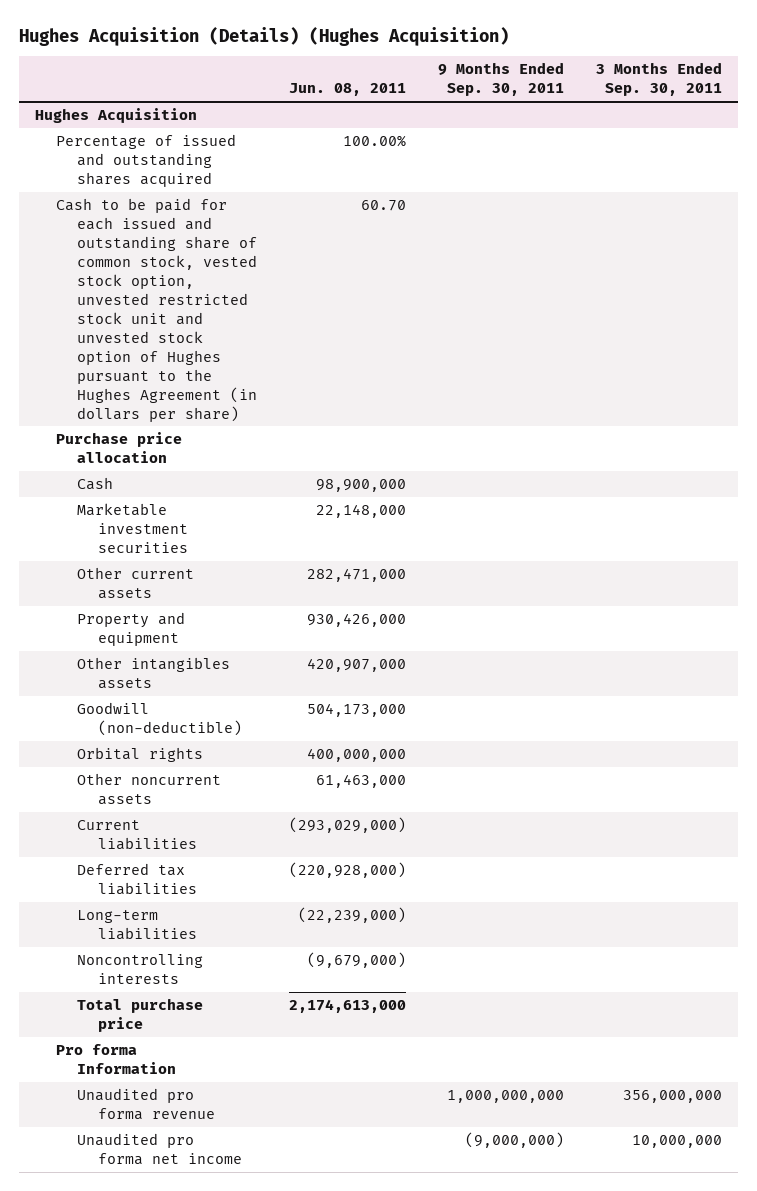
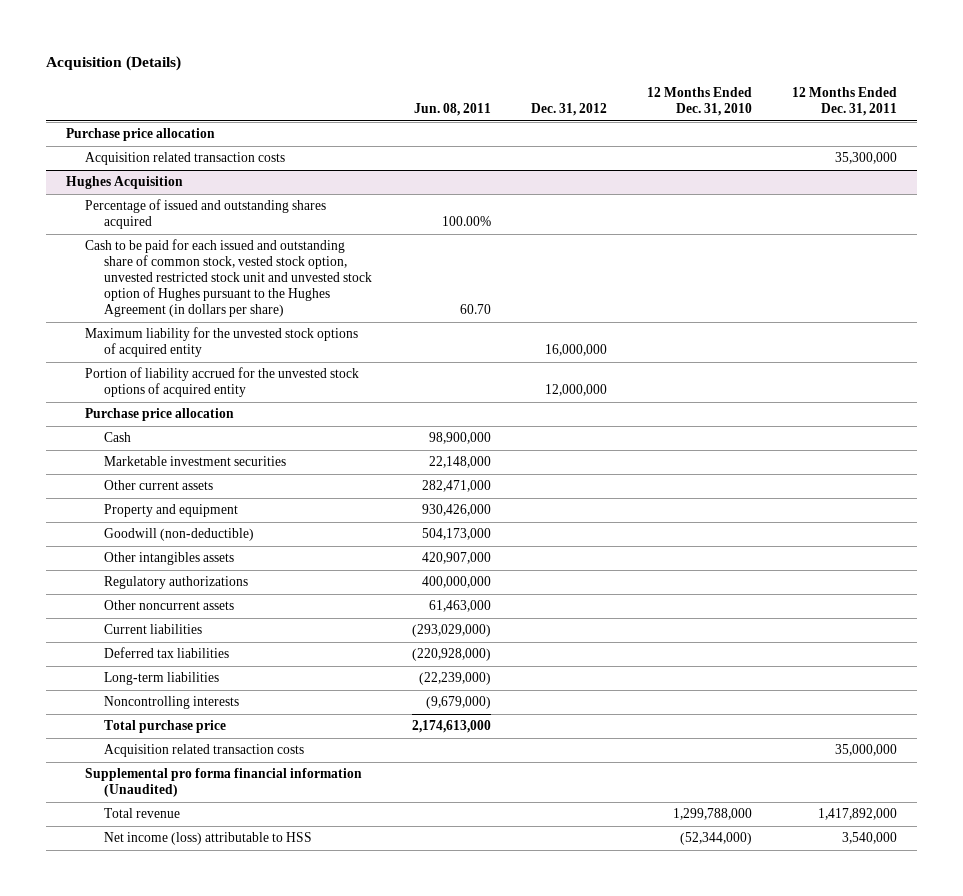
[18,26,509,46] Hughes Acquisition (Details) (Hughes Acquisition) -> [46,56,182,72] Acquisition (Details)
[438,62,565,97] 9 Months Ended Sep. 30, 2011 -> none
[596,62,723,97] 3 Months Ended Sep. 30, 2011 -> none
none -> [530,103,607,117] Dec. 31, 2012
none -> [646,87,752,117] 12 Months Ended Dec. 31, 2010
none -> [791,87,897,117] 12 Months Ended Dec. 31, 2011
none -> [66,128,216,142] Purchase price allocation
none -> [85,152,286,166] Acquisition related transaction costs
none -> [85,327,359,358] Maximum liability for the unvested stock options of acquired entity
none -> [85,367,360,398] Portion of liability accrued for the unvested stock options of acquired entity
[76,657,230,690] Other intangibles assets -> [104,552,235,566] Other intangibles assets
[76,747,203,763] Orbital rights -> [104,576,249,590] Regulatory authorizations
none -> [104,744,305,758] Acquisition related transaction costs
[55,1044,176,1075] Pro forma Information -> [85,768,363,798] Supplemental pro forma financial information (Unaudited)
[76,1088,215,1121] Unaudited pro forma revenue -> [104,808,181,819] Total revenue
[76,1133,242,1166] Unaudited pro forma net income -> [104,832,313,846] Net income (loss) attributable to HSS

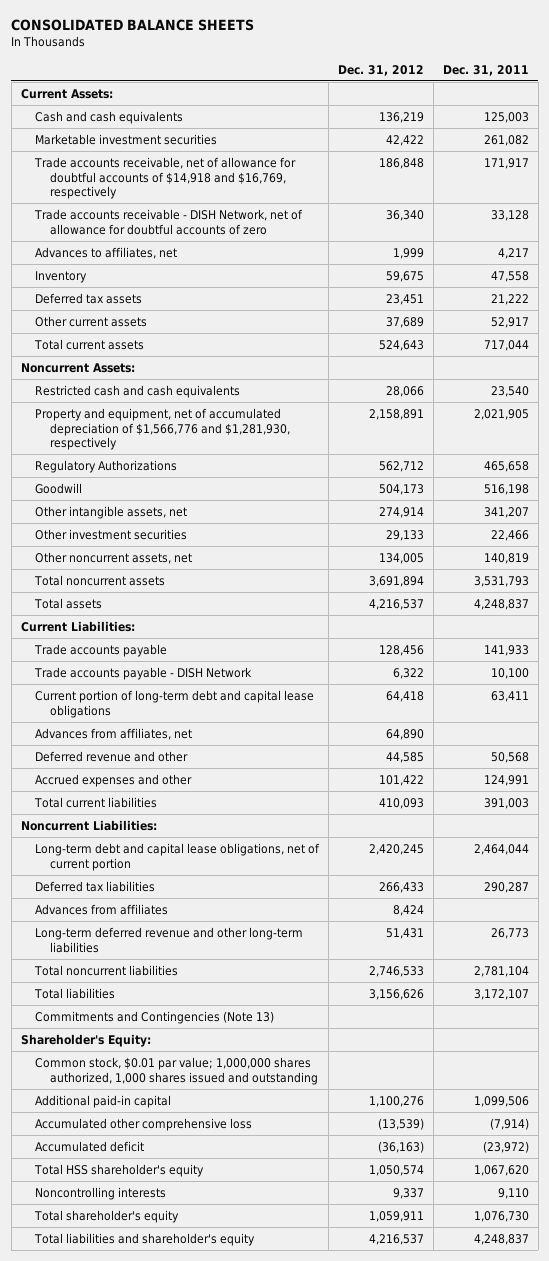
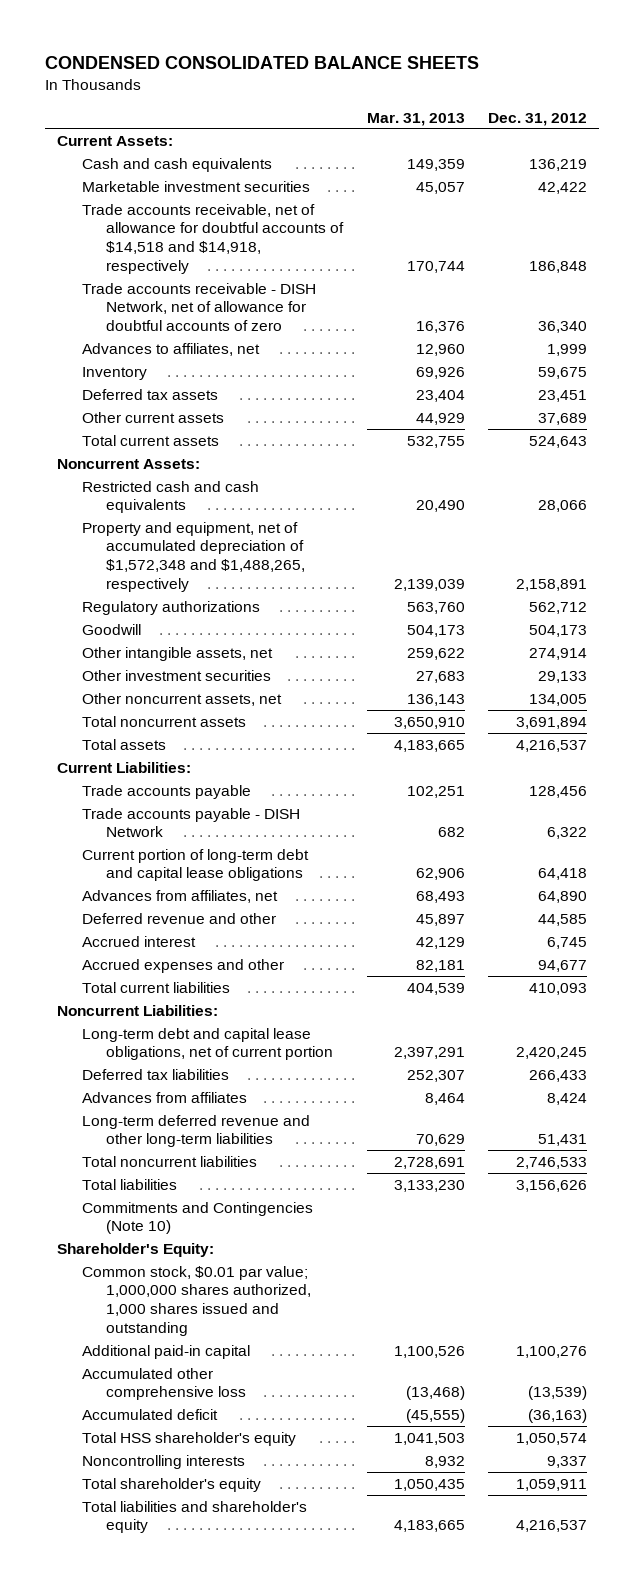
[11,18,255,31] CONSOLIDATED BALANCE SHEETS -> [45,56,480,70] CONDENSED CONSOLIDATED BALANCE SHEETS
[442,64,529,76] Dec. 31, 2011 -> none
none -> [366,112,465,126] Mar. 31, 2013
[34,156,297,200] Trade accounts receivable, net of allowance for doubtful accounts of $14,918 and $16,769, respectively -> [81,203,345,274] Trade accounts receivable, net of allowance for doubtful accounts of $14,518 and $14,918, respectively
[35,407,290,451] Property and equipment, net of accumulated depreciation of $1,566,776 and $1,281,930, respectively -> [81,521,306,592] Property and equipment, net of accumulated depreciation of $1,572,348 and $1,488,265, respectively
[35,459,178,473] Regulatory Authorizations -> [81,600,260,615] Regulatory authorizations
none -> [81,935,196,947] Accrued interest
[379,774,425,786] 101,422 -> [538,959,588,972] 94,677
[35,1010,275,1024] Commitments and Contingencies (Note 13) -> [81,1201,313,1235] Commitments and Contingencies (Note 10)

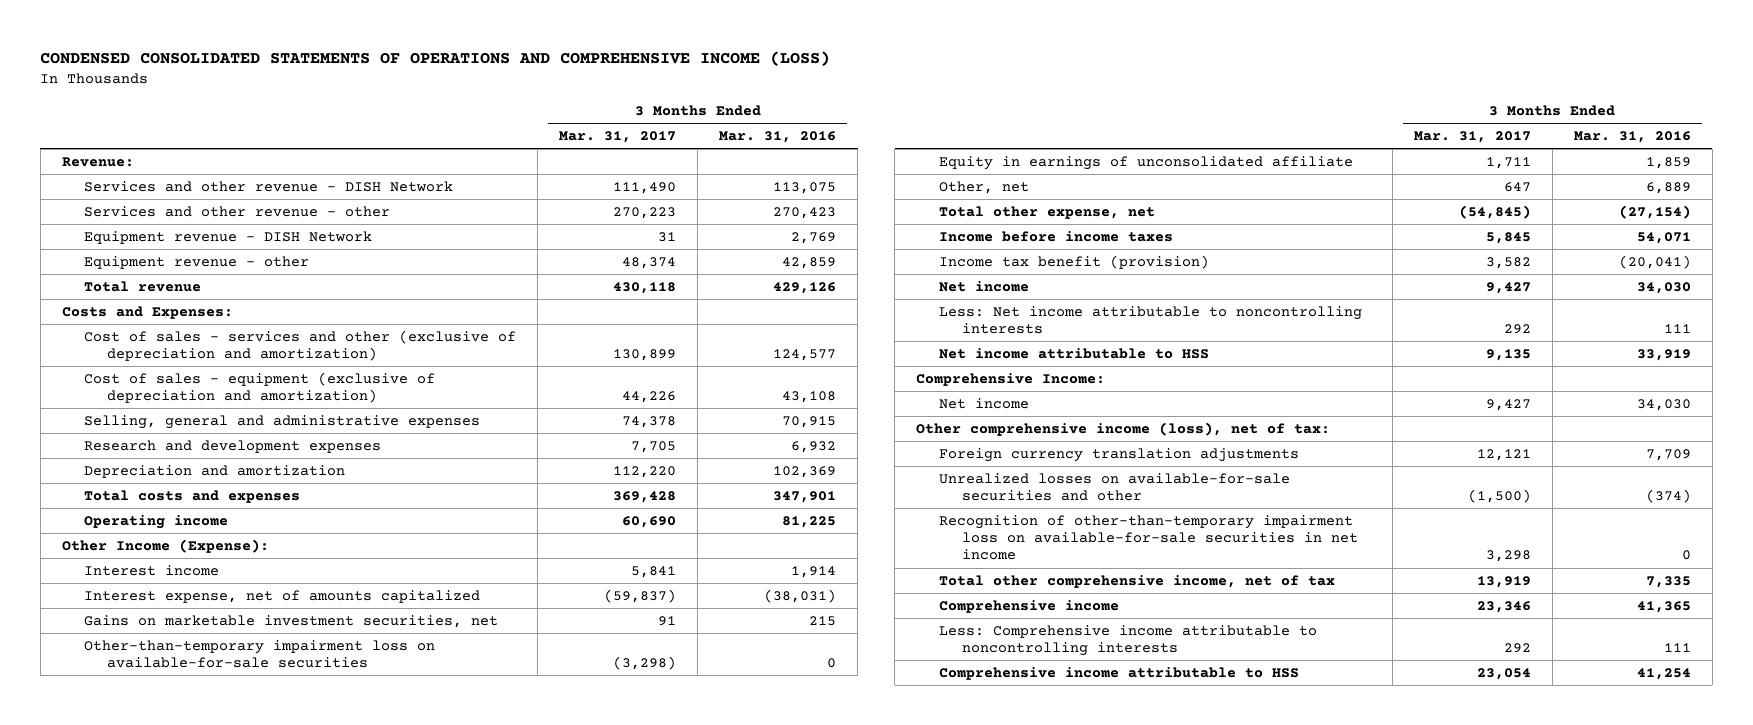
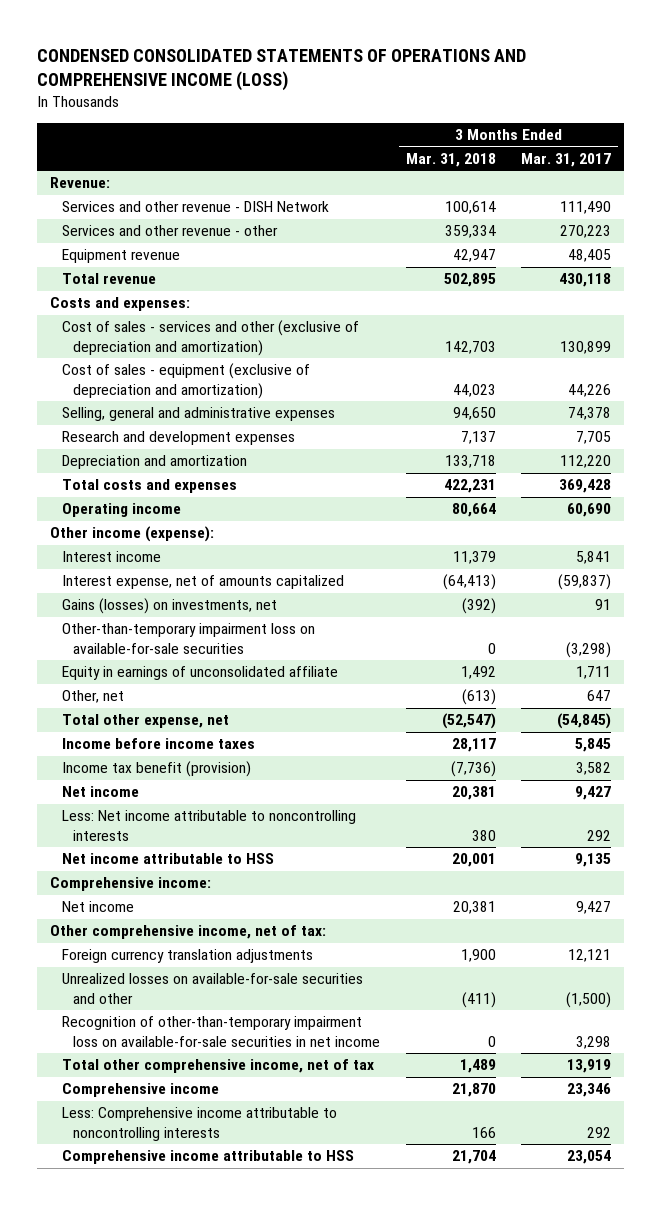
[719,131,837,144] Mar. 31, 2016 -> none
none -> [405,153,496,168] Mar. 31, 2018
[84,230,373,244] Equipment revenue - DISH Network -> none
[84,255,310,269] Equipment revenue - other -> [61,249,180,264] Equipment revenue
[622,256,677,269] 48,374 -> [568,249,612,263] 48,405
[61,305,233,319] Costs and Expenses: -> [49,297,190,312] Costs and expenses:
[61,538,269,553] Other Income (Expense): -> [49,526,214,543] Other income (expense):
[84,614,499,628] Gains on marketable investment securities, net -> [61,598,277,615] Gains (losses) on investments, net
[916,372,1106,386] Comprehensive Income: -> [49,877,211,892] Comprehensive income:
[916,421,1331,436] Other comprehensive income (loss), net of tax: -> [49,925,326,940] Other comprehensive income, net of tax:

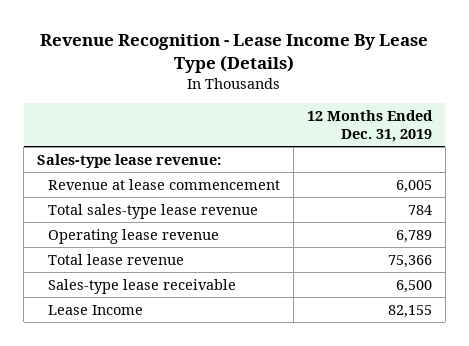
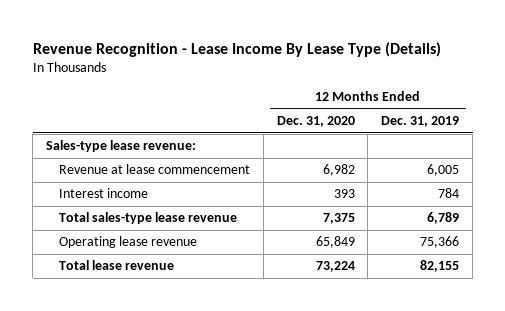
none -> [276,116,355,128] Dec. 31, 2020
[48,278,237,294] Sales-type lease receivable -> none
[48,304,144,315] Lease Income -> none
none -> [59,188,149,199] Interest income
[407,204,432,215] 784 -> [427,212,460,225] 6,789
[395,229,432,243] 6,789 -> [420,236,460,249] 75,366
[387,254,432,268] 75,366 -> [420,260,460,273] 82,155

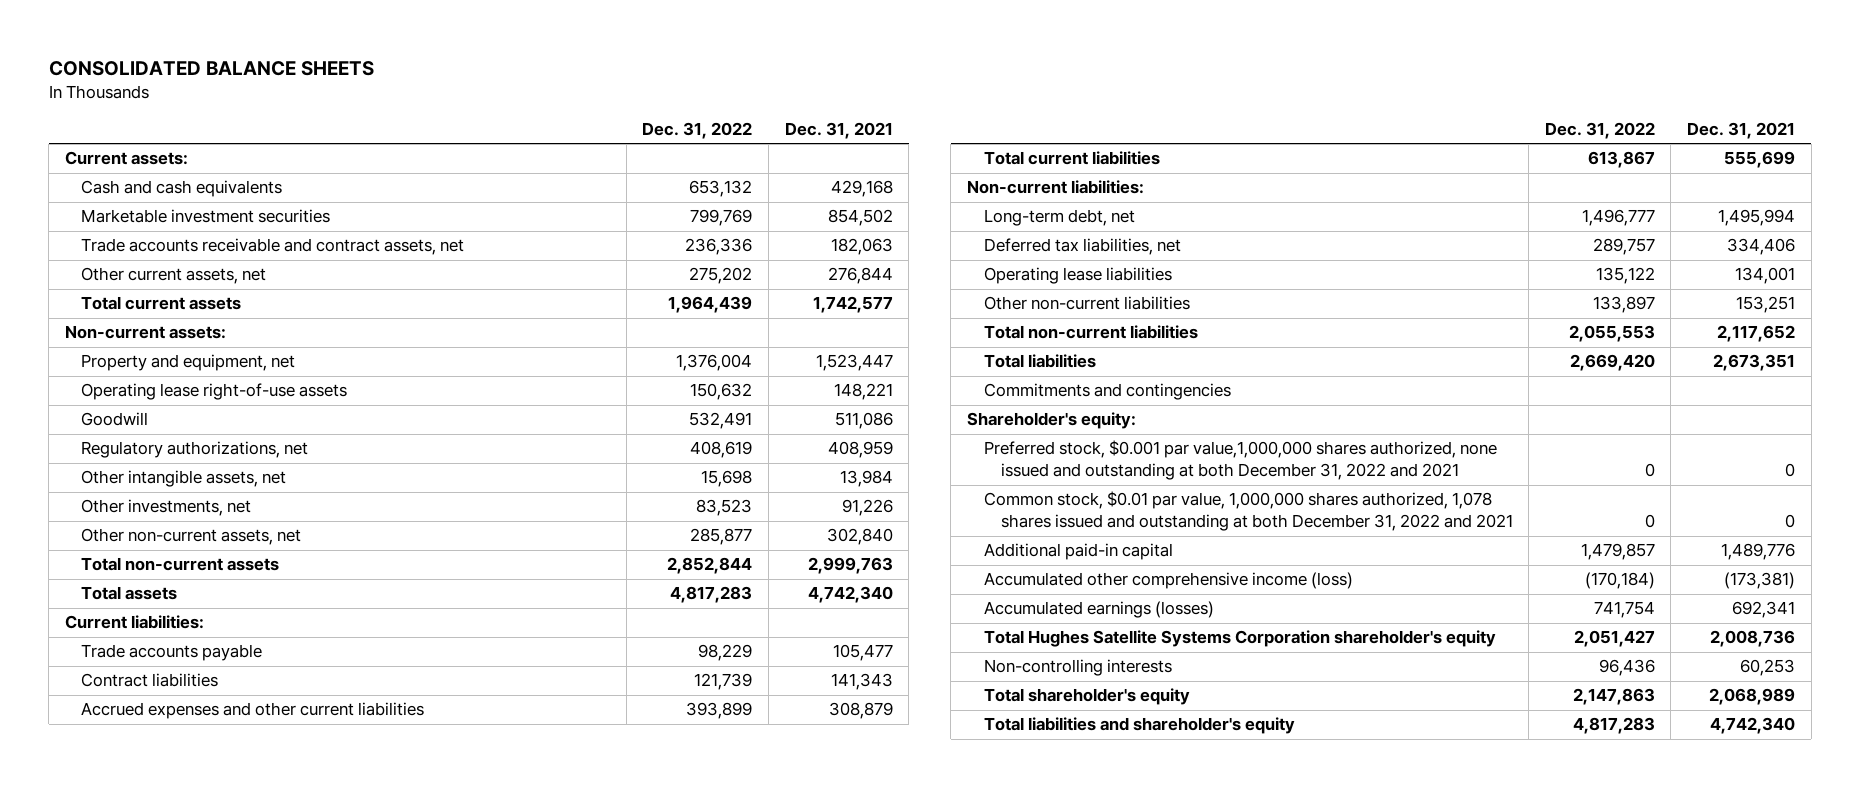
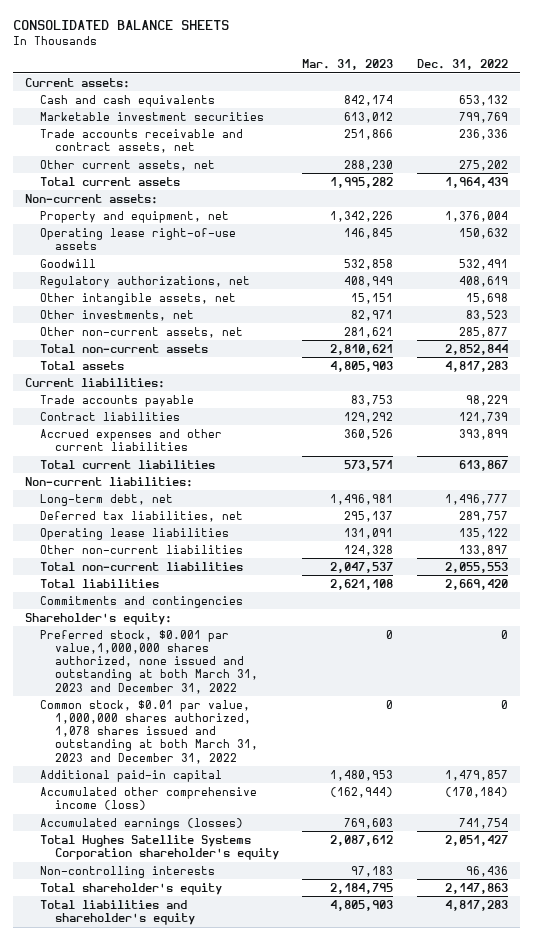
[784,122,893,140] Dec. 31, 2021 -> none
none -> [302,59,394,71] Mar. 31, 2023
[983,440,1497,481] Preferred stock, $0.001 par value,1,000,000 shares authorized, none issued and outstanding at both December 31, 2022 and 2021 -> [39,629,258,694] Preferred stock, $0.001 par value,1,000,000 shares authorized, none issued and outstanding at both March 31, 2023 and December 31, 2022
[983,491,1513,532] Common stock, $0.01 par value, 1,000,000 shares authorized, 1,078 shares issued and outstanding at both December 31, 2022 and 2021 -> [39,699,258,764] Common stock, $0.01 par value, 1,000,000 shares authorized, 1,078 shares issued and outstanding at both March 31, 2023 and December 31, 2022

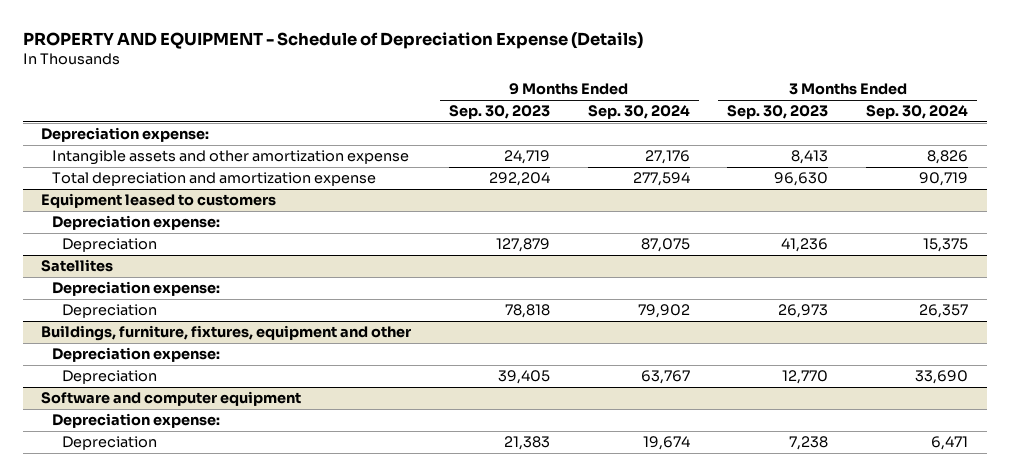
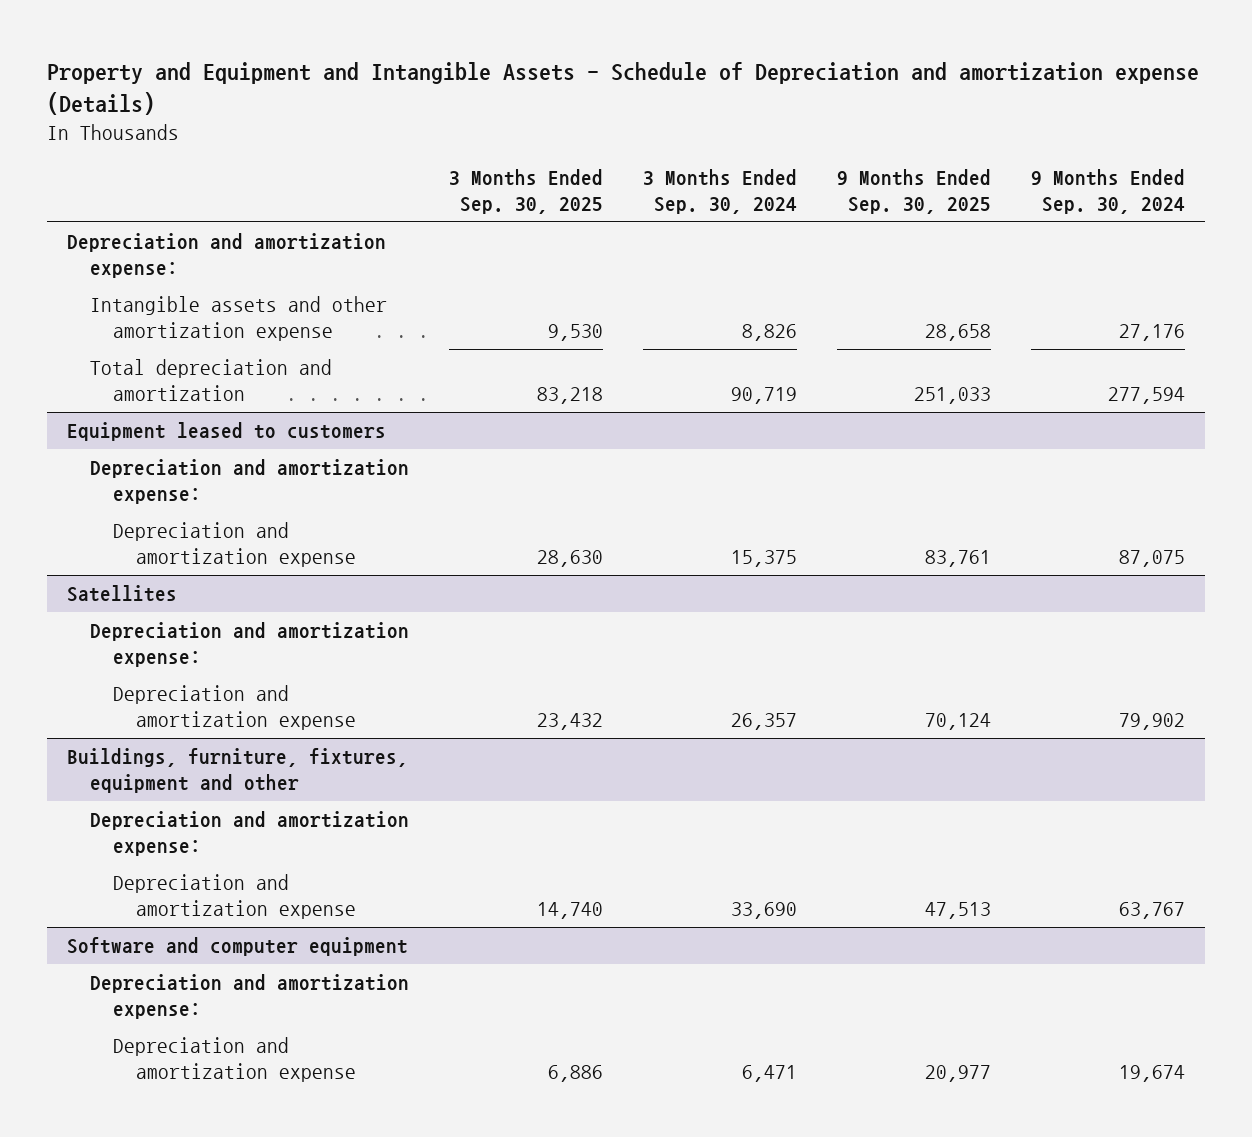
[22,31,643,49] PROPERTY AND EQUIPMENT - Schedule of Depreciation Expense (Details) -> [46,61,1199,115] Property and Equipment and Intangible Assets - Schedule of Depreciation and amortization expense (Details)
[449,105,551,120] Sep. 30, 2023 -> none
[727,105,829,120] Sep. 30, 2023 -> none
none -> [448,168,603,215] 3 Months Ended Sep. 30, 2025
none -> [837,168,992,215] 9 Months Ended Sep. 30, 2025
[41,127,210,143] Depreciation expense: -> [66,232,386,278] Depreciation and amortization expense:
[51,172,376,187] Total depreciation and amortization expense -> [89,358,332,401] Total depreciation and amortization
[51,215,220,231] Depreciation expense: -> [89,458,409,504] Depreciation and amortization expense:
[62,238,158,253] Depreciation -> [112,521,356,567] Depreciation and amortization expense
[51,281,220,297] Depreciation expense: -> [89,621,409,667] Depreciation and amortization expense:
[62,304,158,319] Depreciation -> [112,684,356,730] Depreciation and amortization expense
[51,347,220,363] Depreciation expense: -> [89,810,409,856] Depreciation and amortization expense:
[62,370,158,385] Depreciation -> [112,873,356,919] Depreciation and amortization expense
[51,413,220,429] Depreciation expense: -> [89,973,409,1019] Depreciation and amortization expense:
[62,436,158,451] Depreciation -> [112,1036,356,1082] Depreciation and amortization expense

